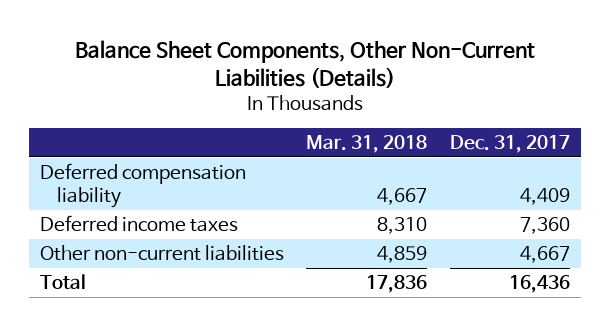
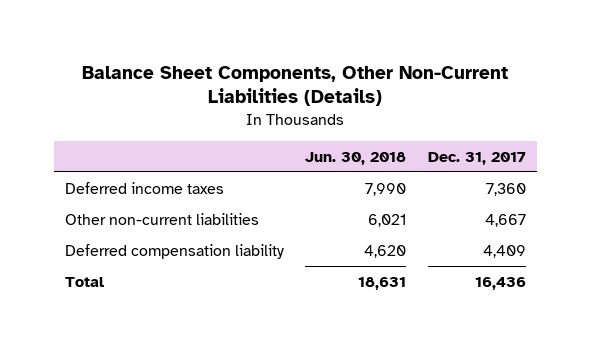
[306,135,428,154] Mar. 31, 2018 -> none
none -> [305,151,407,165] Jun. 30, 2018
[39,162,246,208] Deferred compensation liability -> [64,243,284,259] Deferred compensation liability

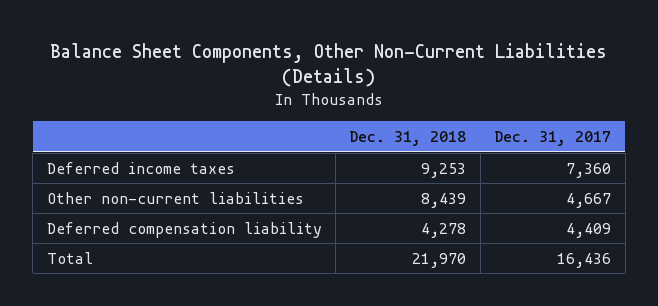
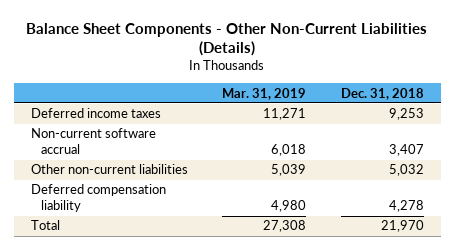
[49,42,607,88] Balance Sheet Components, Other Non-Current Liabilities (Details) -> [26,22,428,57] Balance Sheet Components - Other Non-Current Liabilities (Details)
[494,130,612,146] Dec. 31, 2017 -> none
none -> [222,87,307,100] Mar. 31, 2019
none -> [30,128,156,155] Non-current software accrual
[421,192,467,208] 8,439 -> [388,164,424,177] 5,032

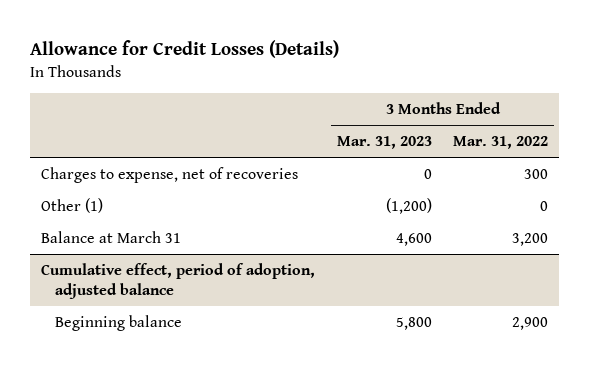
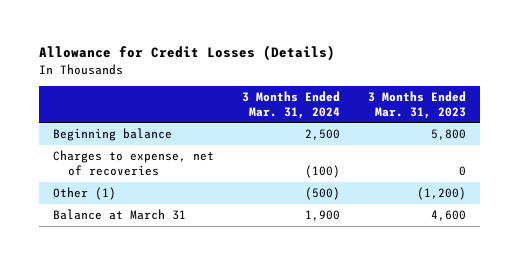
[453,136,549,150] Mar. 31, 2022 -> none
none -> [242,90,341,119] 3 Months Ended Mar. 31, 2024
none -> [52,128,172,142] Beginning balance
[41,263,316,299] Cumulative effect, period of adoption, adjusted balance -> none
[55,315,183,332] Beginning balance -> none

